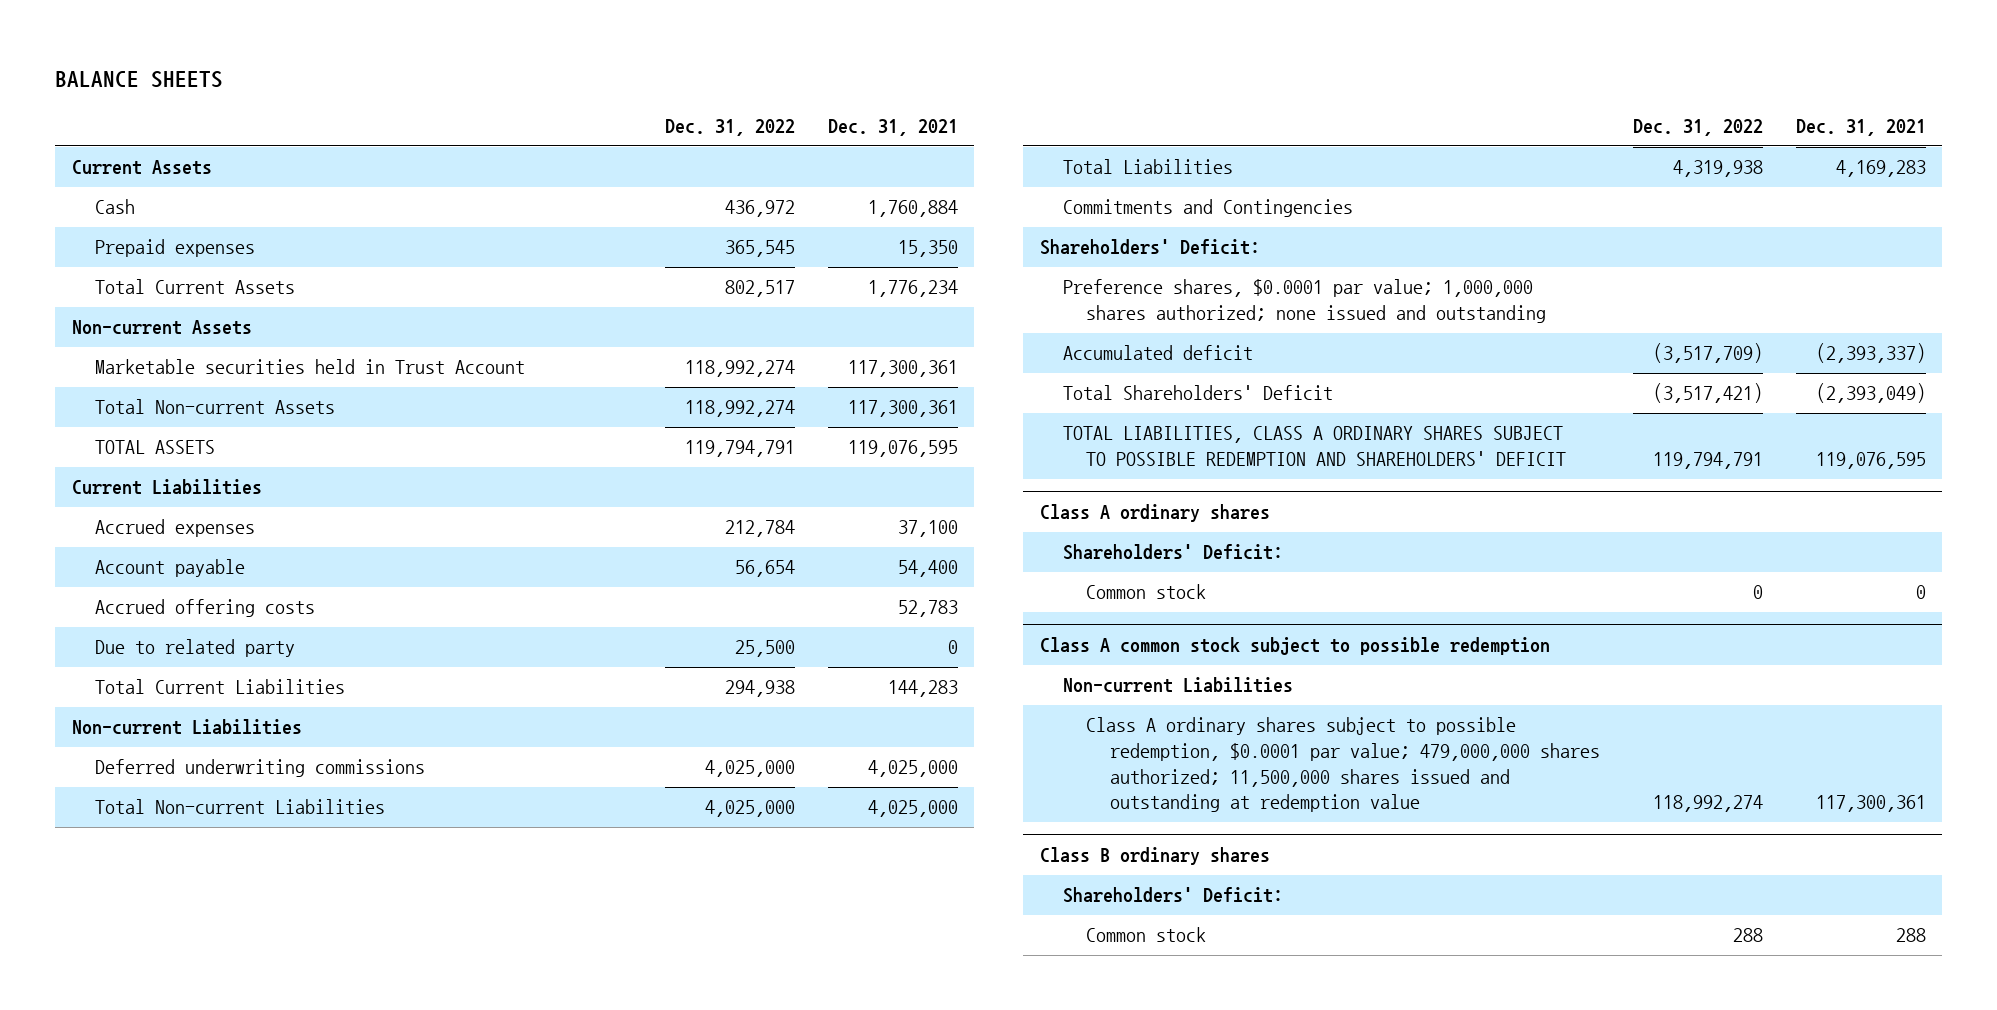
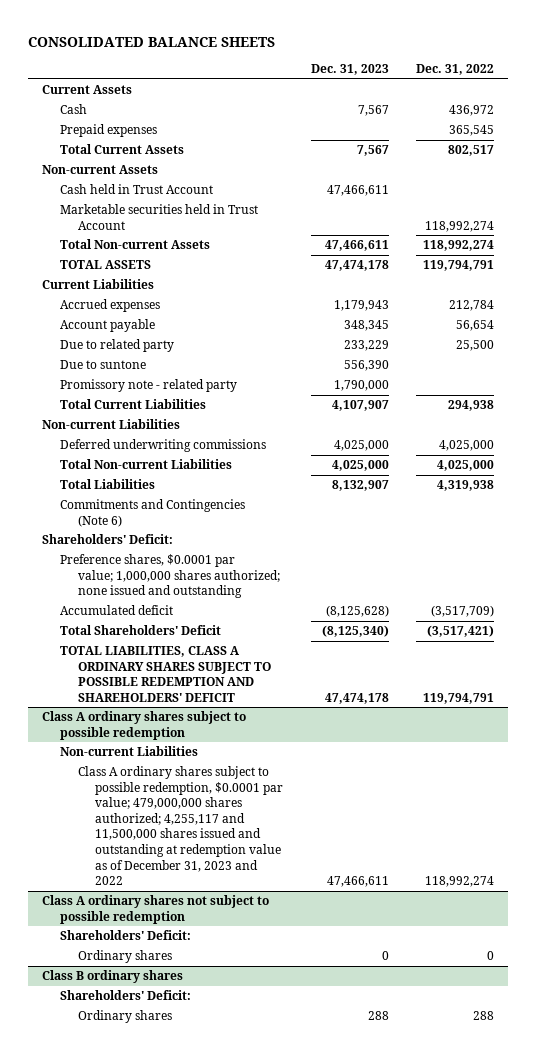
[55,70,224,88] BALANCE SHEETS -> [28,37,276,48] CONSOLIDATED BALANCE SHEETS
[827,119,958,137] Dec. 31, 2021 -> none
none -> [310,64,389,76] Dec. 31, 2023
none -> [59,184,213,195] Cash held in Trust Account
[95,599,316,618] Accrued offering costs -> none
none -> [59,360,146,370] Due to suntone
none -> [59,379,237,393] Promissory note - related party
[1063,199,1354,218] Commitments and Contingencies -> [59,499,245,527] Commitments and Contingencies (Note 6)
[1039,504,1270,523] Class A ordinary shares -> none
[1063,544,1284,561] Shareholders' Deficit: -> none
[1086,584,1207,600] Common stock -> none
[1039,637,1550,656] Class A common stock subject to possible redemption -> [42,711,247,740] Class A ordinary shares subject to possible redemption
[1086,717,1600,813] Class A ordinary shares subject to possible redemption, $0.0001 par value; 479,000,000 shares authorized; 11,500,000 shares issued and outstanding at redemption value -> [77,766,284,886] Class A ordinary shares subject to possible redemption, $0.0001 par value; 479,000,000 shares authorized; 4,255,117 and 11,500,000 shares issued and outstanding at redemption value as of December 31, 2023 and 2022
none -> [42,895,270,924] Class A ordinary shares not subject to possible redemption
none -> [59,930,191,941] Shareholders' Deficit:
none -> [77,950,172,964] Ordinary shares
[1086,927,1207,943] Common stock -> [77,1010,172,1024] Ordinary shares

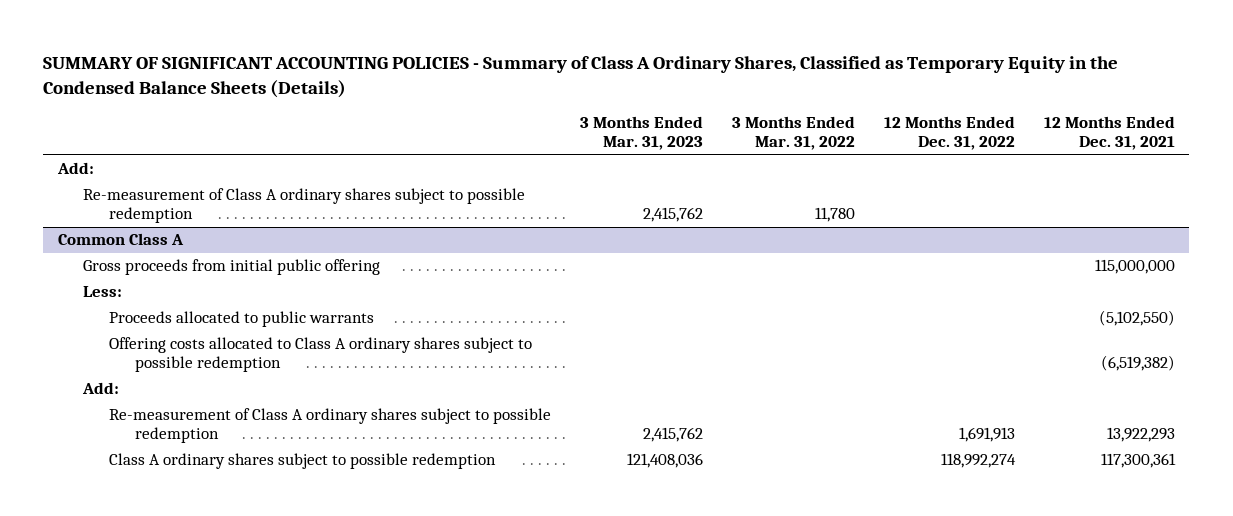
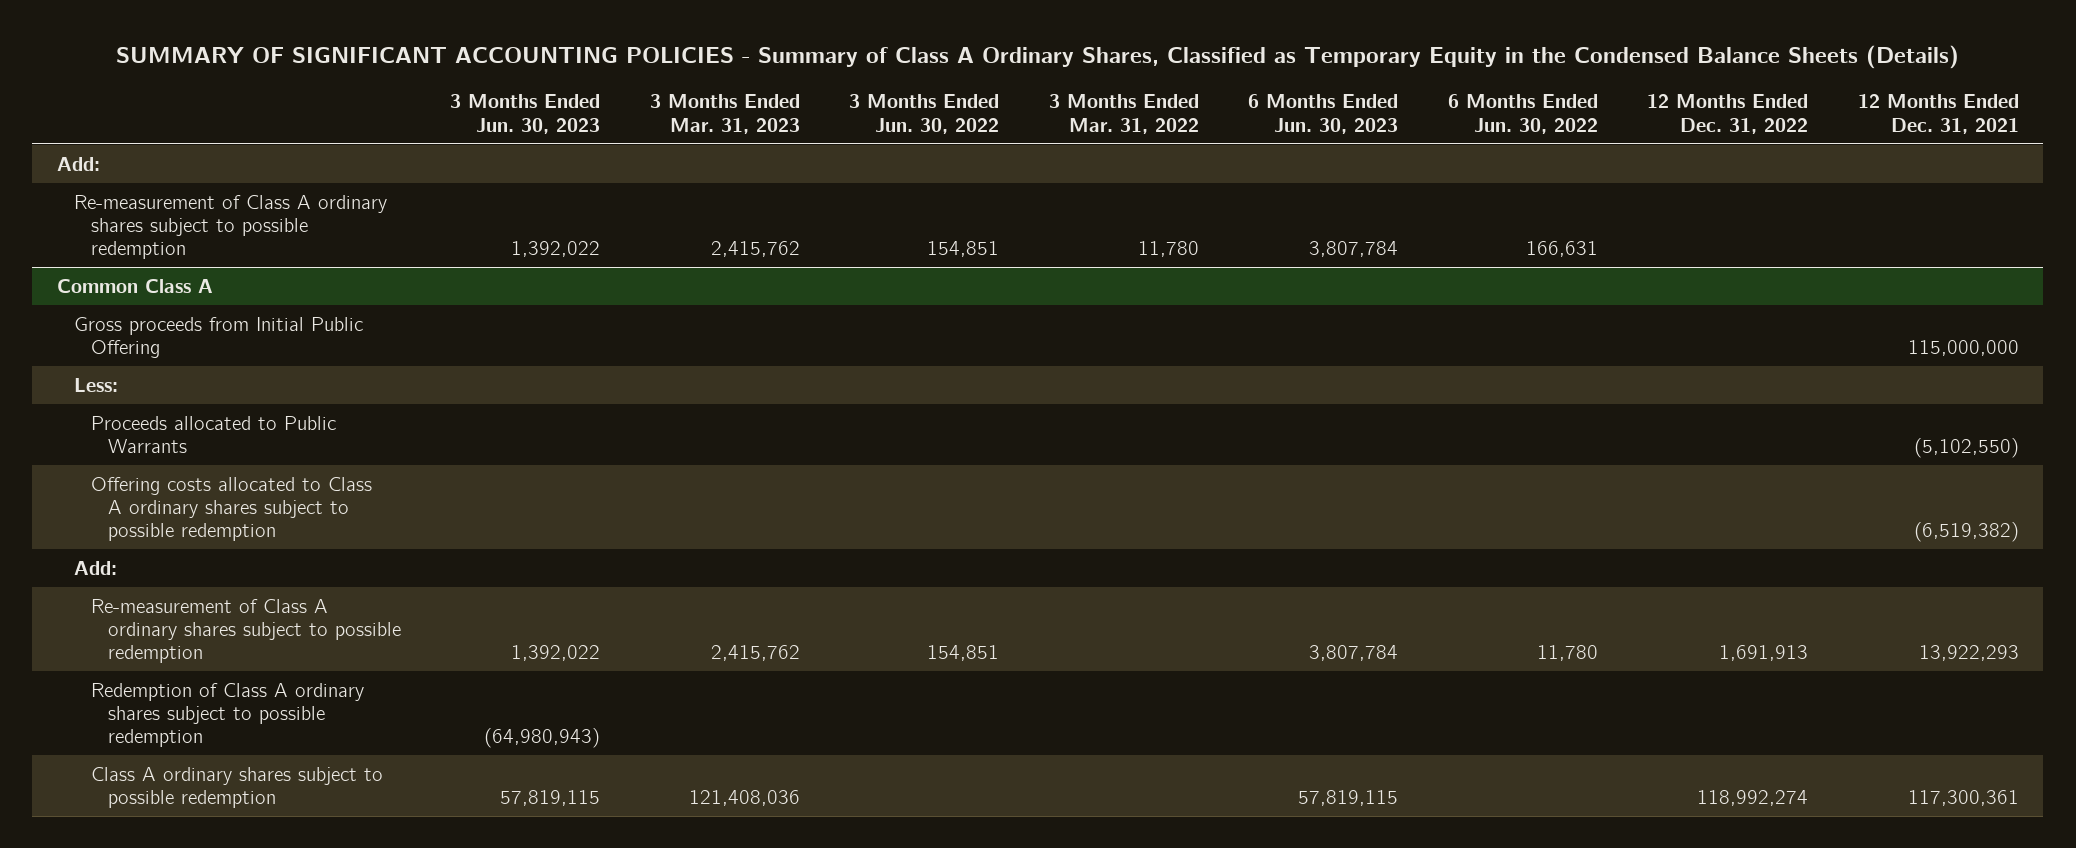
none -> [450,94,601,134] 3 Months Ended Jun. 30, 2023
none -> [849,94,1000,134] 3 Months Ended Jun. 30, 2022
none -> [1248,94,1399,134] 6 Months Ended Jun. 30, 2023
none -> [1447,94,1598,134] 6 Months Ended Jun. 30, 2022
[83,259,381,276] Gross proceeds from initial public offering -> [73,316,363,358] Gross proceeds from Initial Public Offering
[109,311,375,328] Proceeds allocated to public warrants -> [90,415,336,453] Proceeds allocated to Public Warrants
none -> [90,682,364,748] Redemption of Class A ordinary shares subject to possible redemption

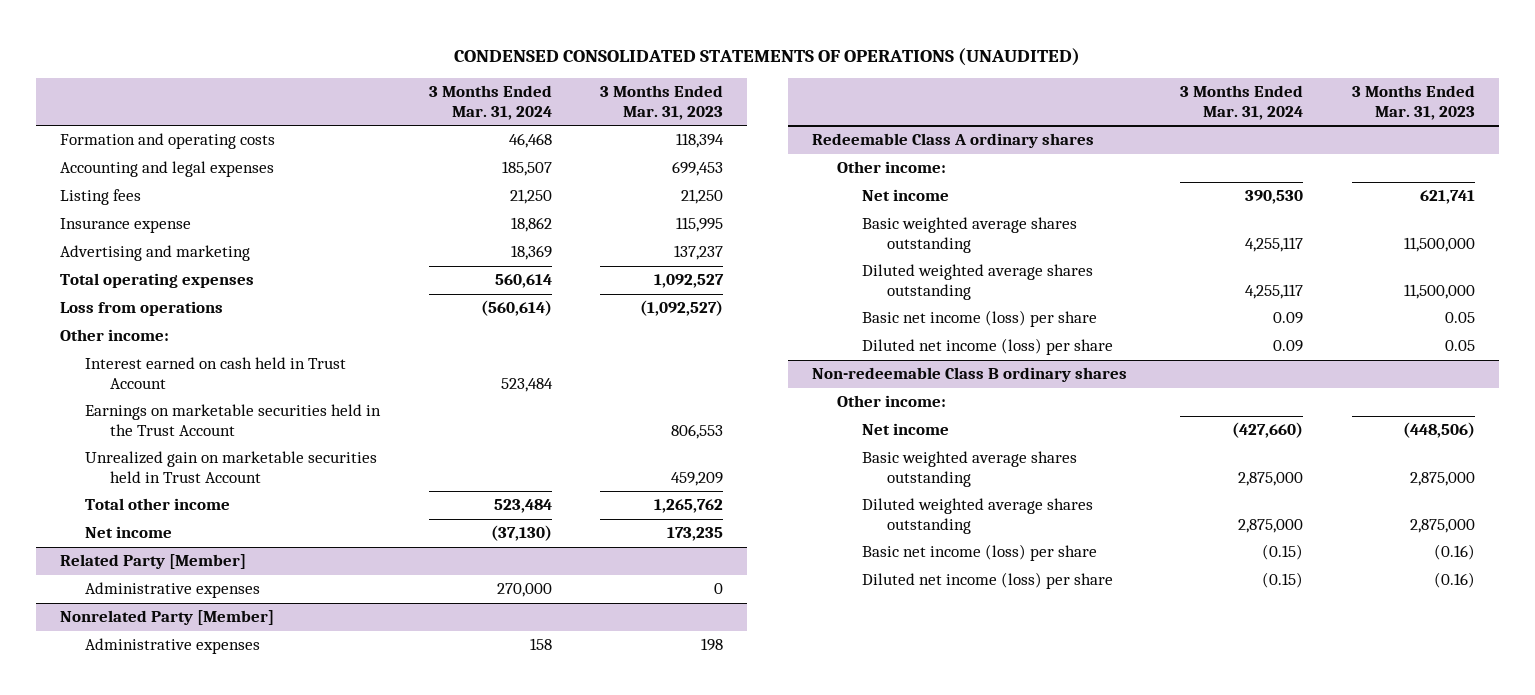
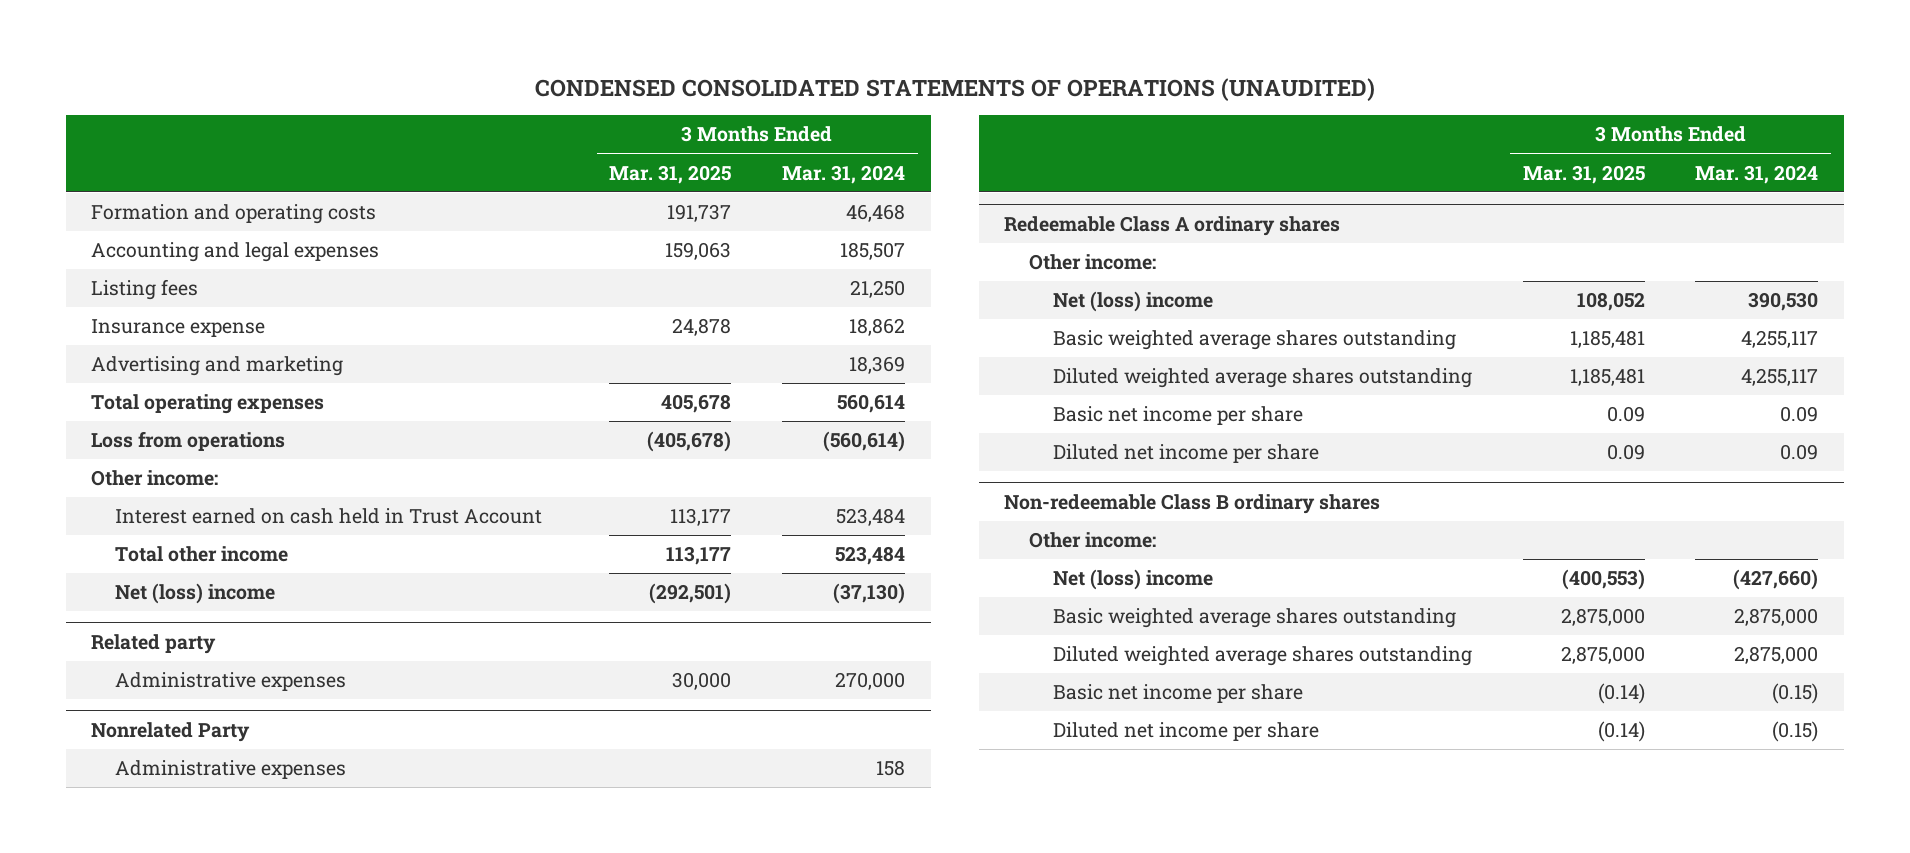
[599,85,723,121] 3 Months Ended Mar. 31, 2023 -> none
none -> [609,164,732,184] Mar. 31, 2025
[85,404,382,437] Earnings on marketable securities held in the Trust Account -> none
[85,451,378,484] Unrealized gain on marketable securities held in Trust Account -> none
[85,526,173,539] Net income -> [115,583,276,605] Net (loss) income
[60,554,247,570] Related Party [Member] -> [91,633,217,654] Related party
[60,610,275,626] Nonrelated Party [Member] -> [91,721,251,742] Nonrelated Party
[862,189,950,202] Net income -> [1052,291,1213,313] Net (loss) income
[862,310,1098,328] Basic net income (loss) per share -> [1052,406,1303,426] Basic net income per share
[862,338,1114,356] Diluted net income (loss) per share -> [1052,444,1319,464] Diluted net income per share
[862,423,950,436] Net income -> [1052,569,1213,591] Net (loss) income
[862,544,1098,562] Basic net income (loss) per share -> [1052,684,1303,704] Basic net income per share
[862,572,1114,590] Diluted net income (loss) per share -> [1052,722,1319,742] Diluted net income per share

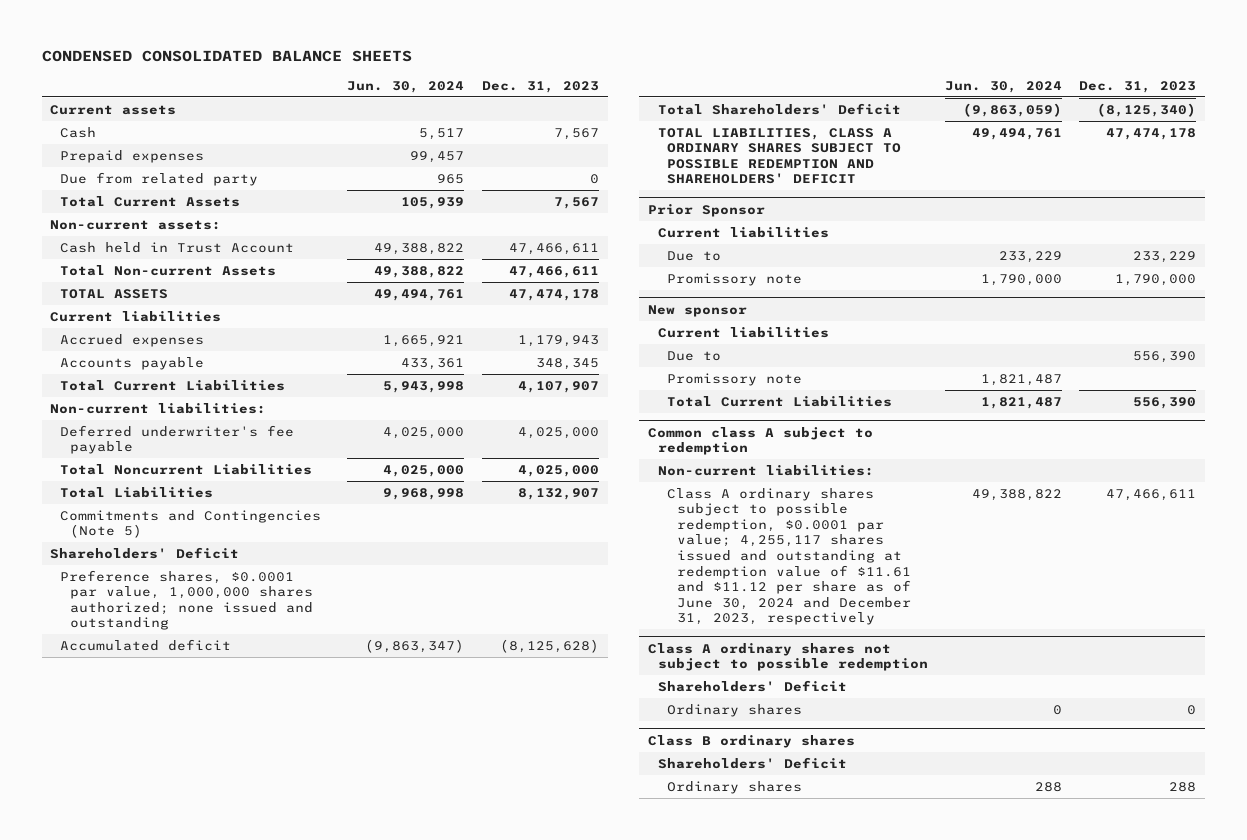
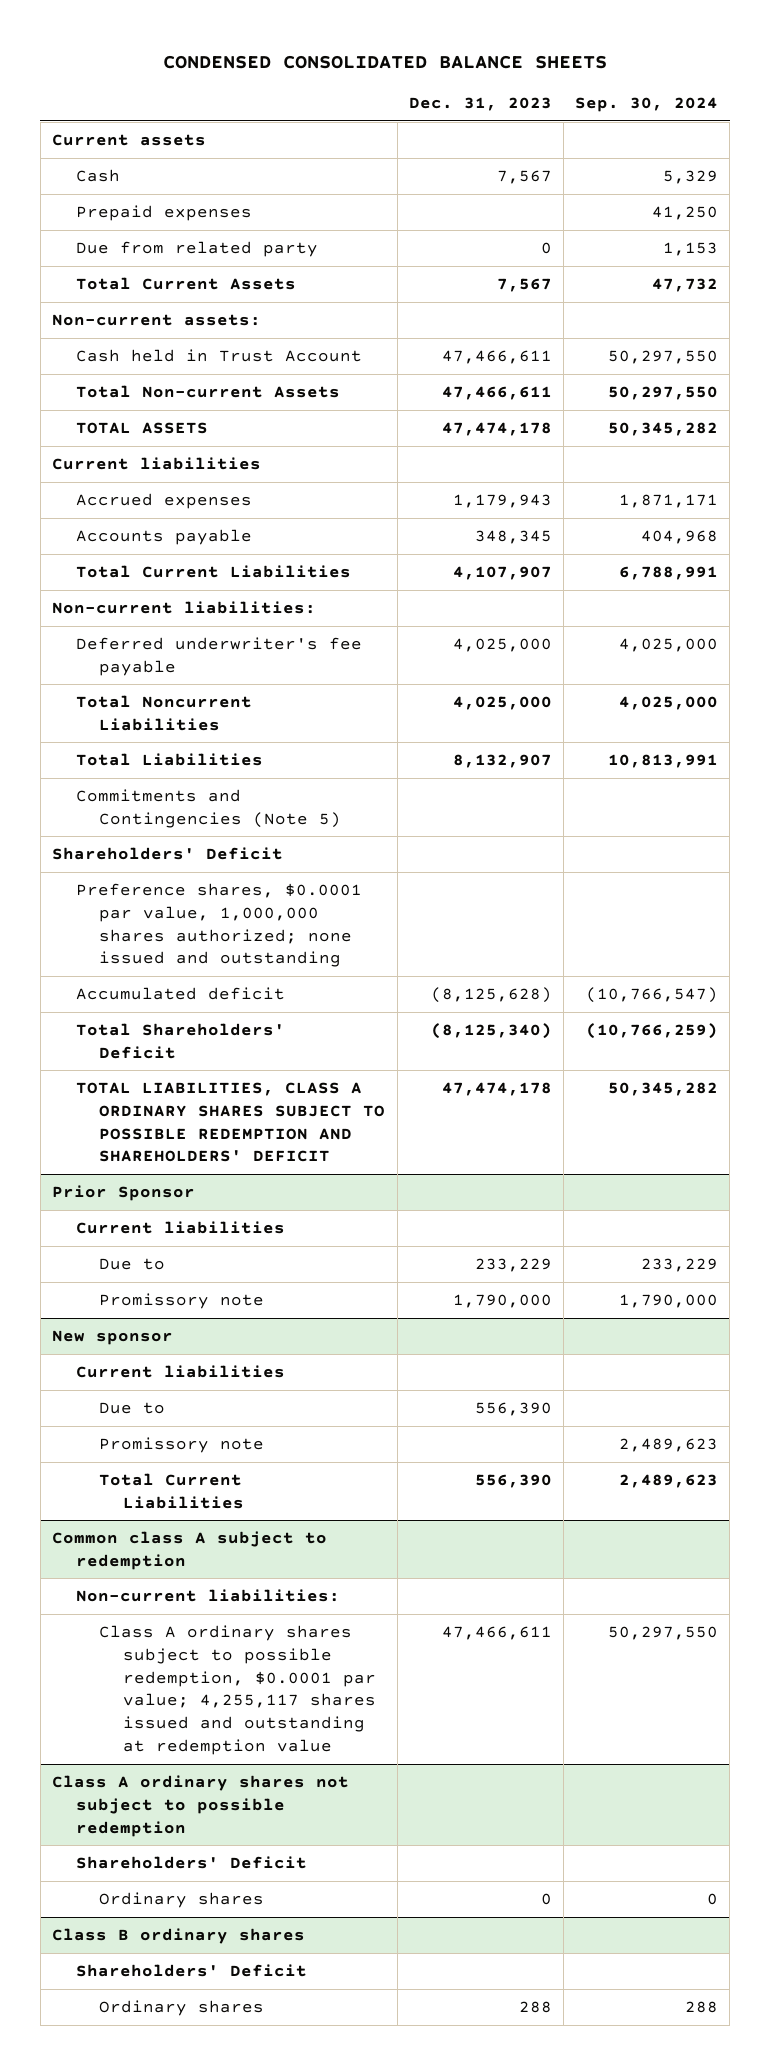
[347,80,465,93] Jun. 30, 2024 -> none
none -> [575,97,719,113] Sep. 30, 2024
[667,487,911,626] Class A ordinary shares subject to possible redemption, $0.0001 par value; 4,255,117 shares issued and outstanding at redemption value of $11.61 and $11.12 per share as of June 30, 2024 and December 31, 2023, respectively -> [99,1624,377,1756] Class A ordinary shares subject to possible redemption, $0.0001 par value; 4,255,117 shares issued and outstanding at redemption value

